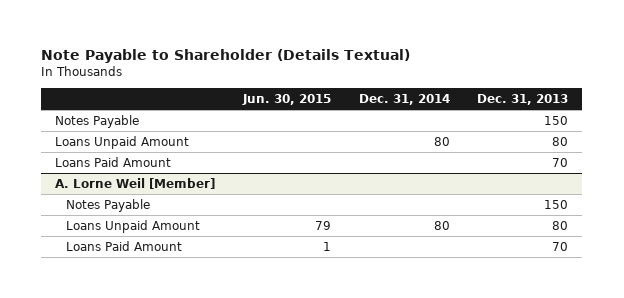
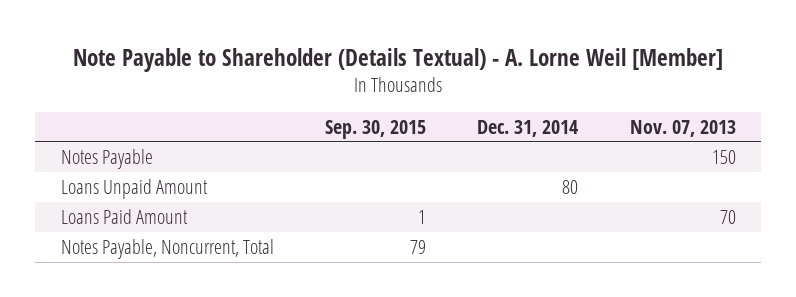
[41,48,411,63] Note Payable to Shareholder (Details Textual) -> [73,47,724,72] Note Payable to Shareholder (Details Textual) - A. Lorne Weil [Member]
[241,93,331,105] Jun. 30, 2015 -> none
[477,93,569,105] Dec. 31, 2013 -> none
none -> [325,119,427,139] Sep. 30, 2015
none -> [629,119,736,137] Nov. 07, 2013
[55,178,216,190] A. Lorne Weil [Member] -> none
[66,199,151,213] Notes Payable -> none
[66,220,201,234] Loans Unpaid Amount -> none
[66,241,183,252] Loans Paid Amount -> none
none -> [60,238,274,259] Notes Payable, Noncurrent, Total

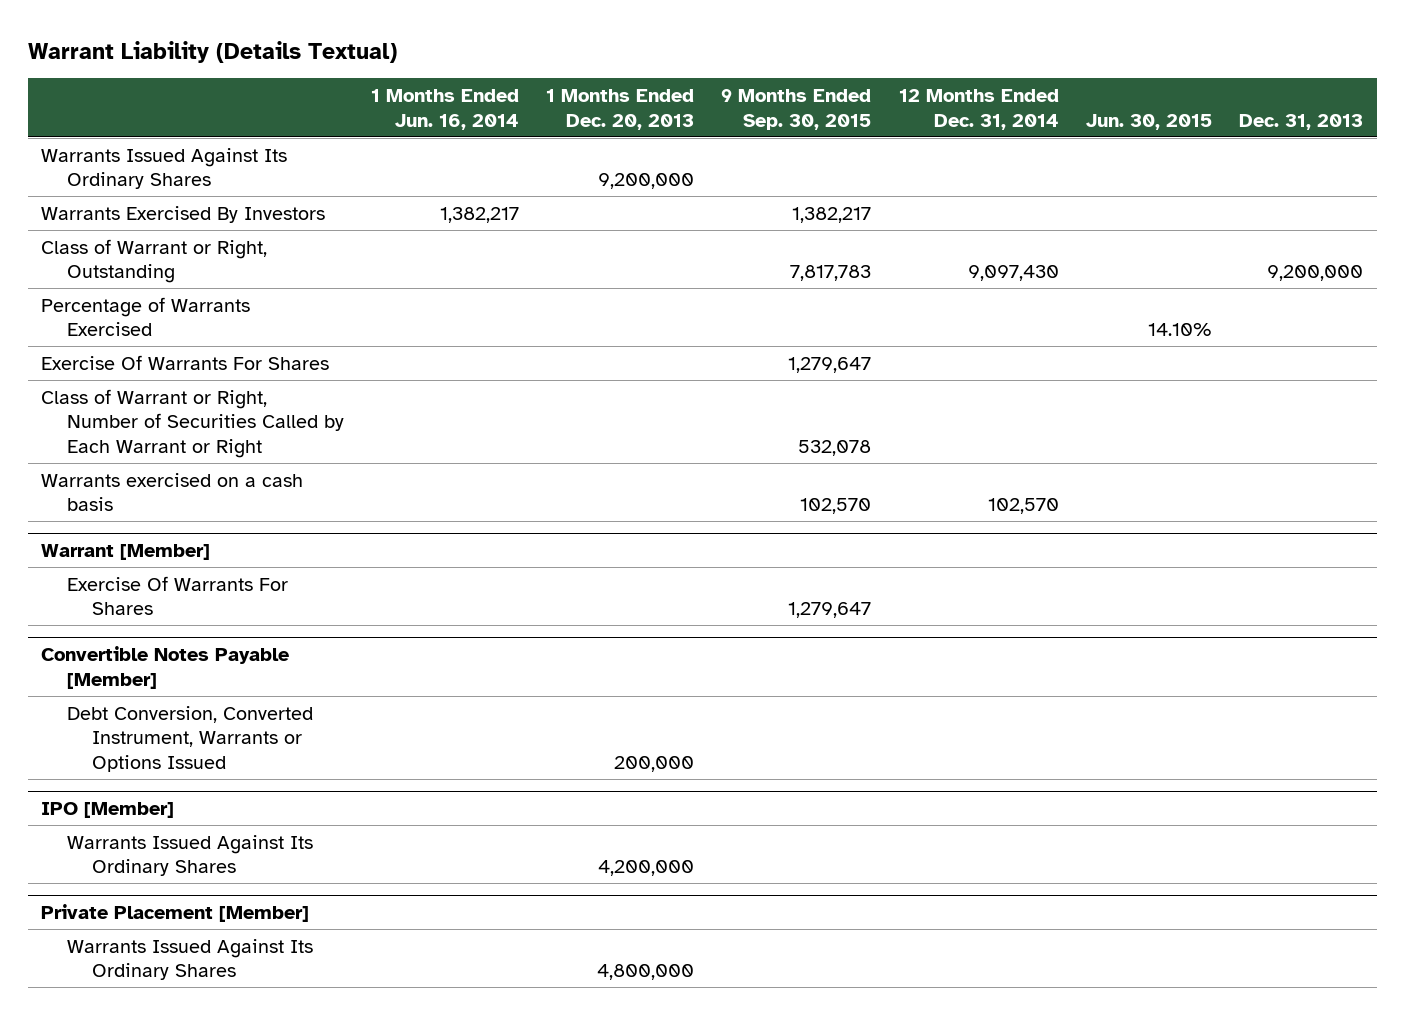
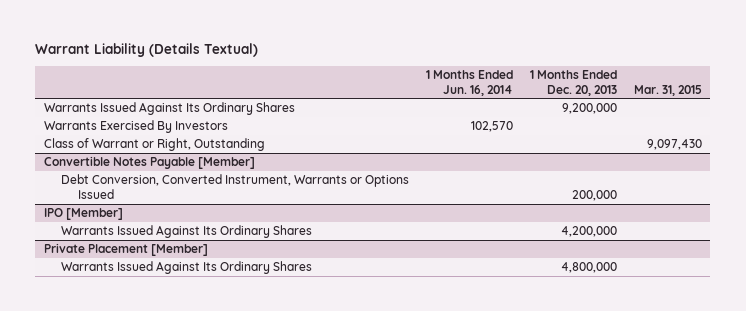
[721,89,872,130] 9 Months Ended Sep. 30, 2015 -> none
[898,89,1059,130] 12 Months Ended Dec. 31, 2014 -> none
[1085,113,1212,130] Jun. 30, 2015 -> none
[1238,113,1363,130] Dec. 31, 2013 -> none
none -> [633,84,702,96] Mar. 31, 2015
[439,206,519,223] 1,382,217 -> [470,121,513,133] 102,570
[41,296,251,337] Percentage of Warrants Exercised -> none
[41,354,330,370] Exercise Of Warrants For Shares -> none
[41,388,344,459] Class of Warrant or Right, Number of Securities Called by Each Warrant or Right -> none
[41,472,304,512] Warrants exercised on a cash basis -> none
[41,543,211,560] Warrant [Member] -> none
[66,575,288,616] Exercise Of Warrants For Shares -> none

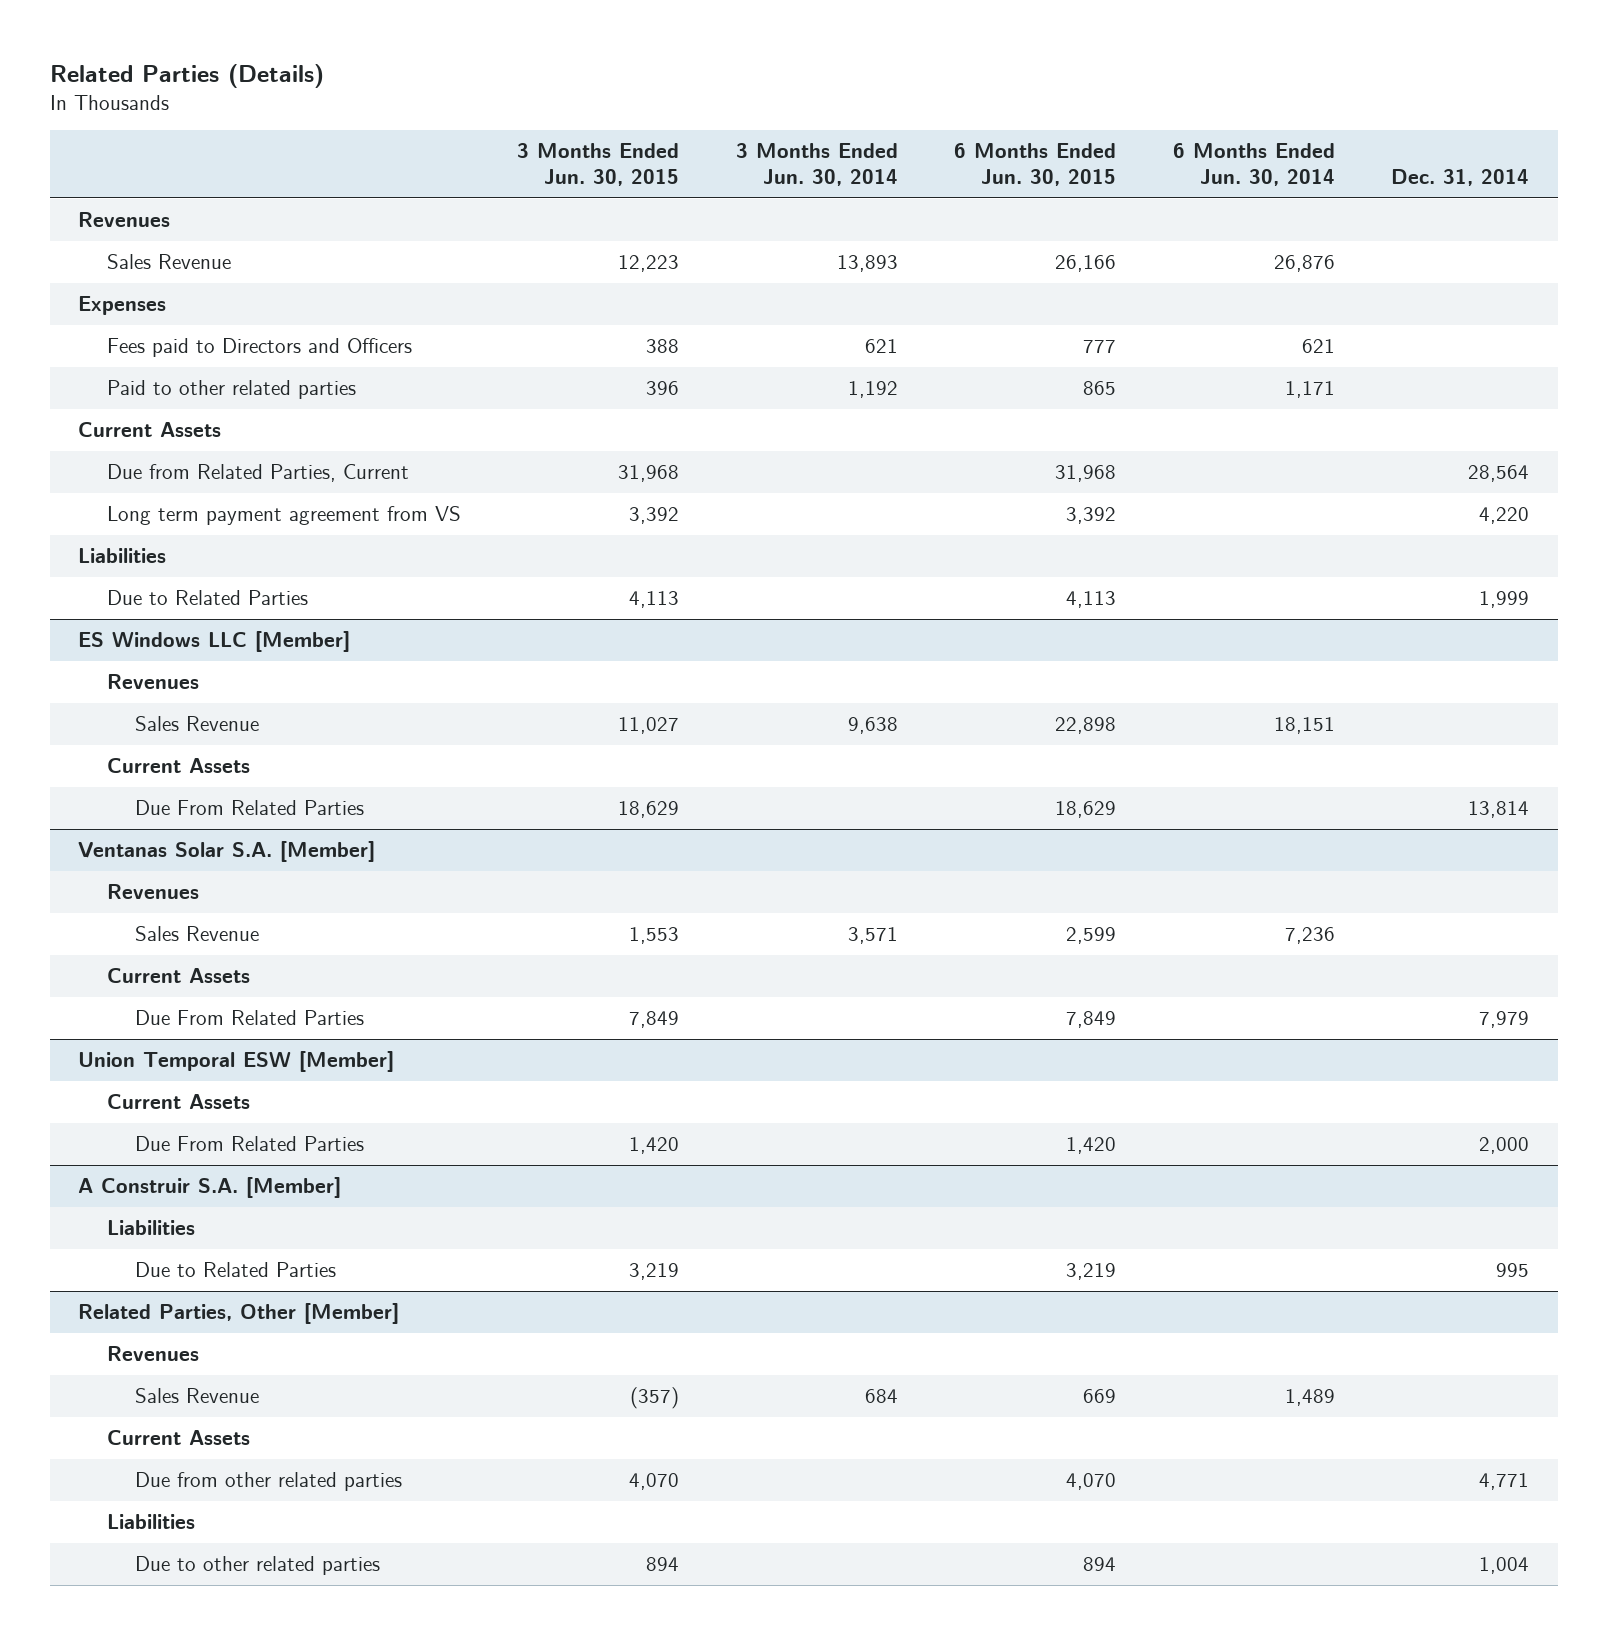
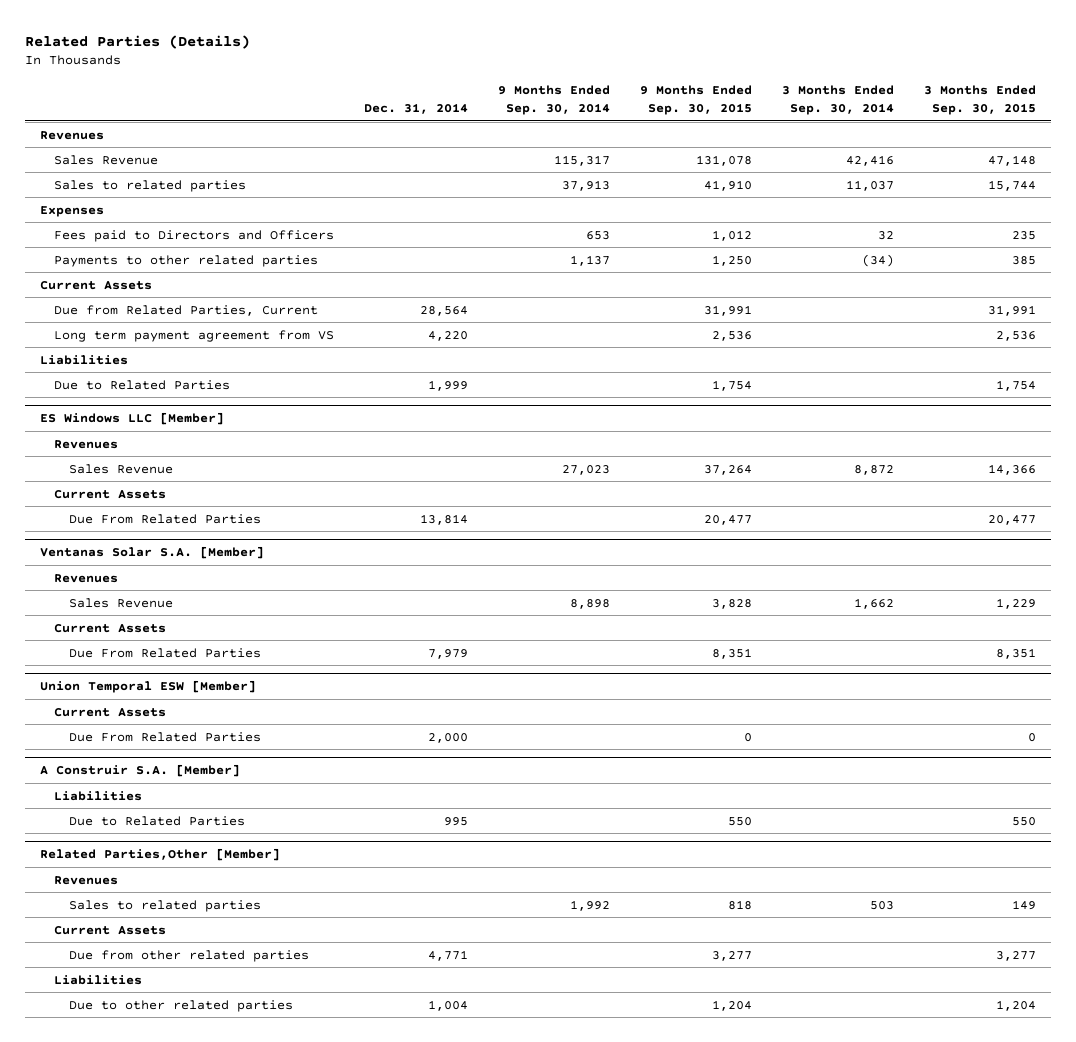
[517,143,680,187] 3 Months Ended Jun. 30, 2015 -> none
[735,143,898,187] 3 Months Ended Jun. 30, 2014 -> none
[954,143,1117,187] 6 Months Ended Jun. 30, 2015 -> none
[1172,143,1335,187] 6 Months Ended Jun. 30, 2014 -> none
none -> [498,85,611,115] 9 Months Ended Sep. 30, 2014
none -> [640,85,753,115] 9 Months Ended Sep. 30, 2015
none -> [782,85,895,115] 3 Months Ended Sep. 30, 2014
none -> [924,85,1037,115] 3 Months Ended Sep. 30, 2015
none -> [54,179,247,192] Sales to related parties
[106,380,356,400] Paid to other related parties -> [54,254,319,267] Payments to other related parties
[78,1303,400,1325] Related Parties, Other [Member] -> [39,848,280,862] Related Parties,Other [Member]
[135,1388,260,1404] Sales Revenue -> [68,899,261,912] Sales to related parties

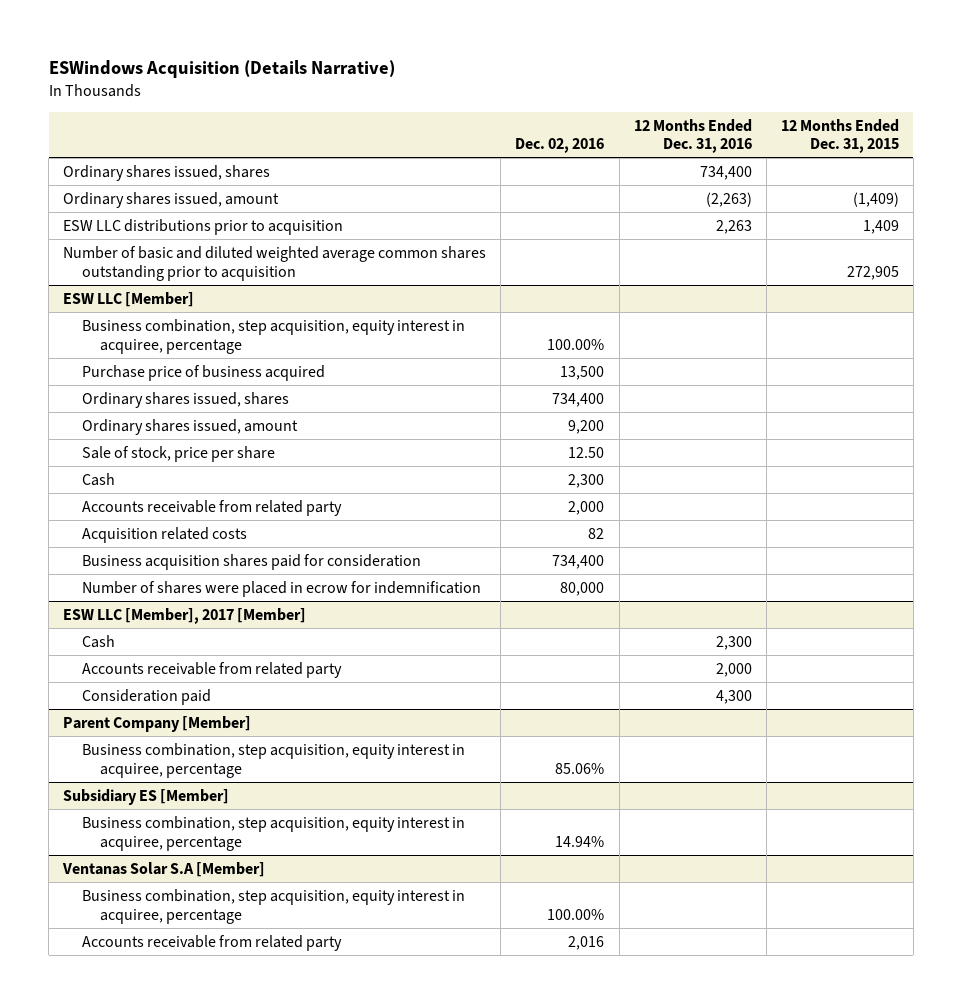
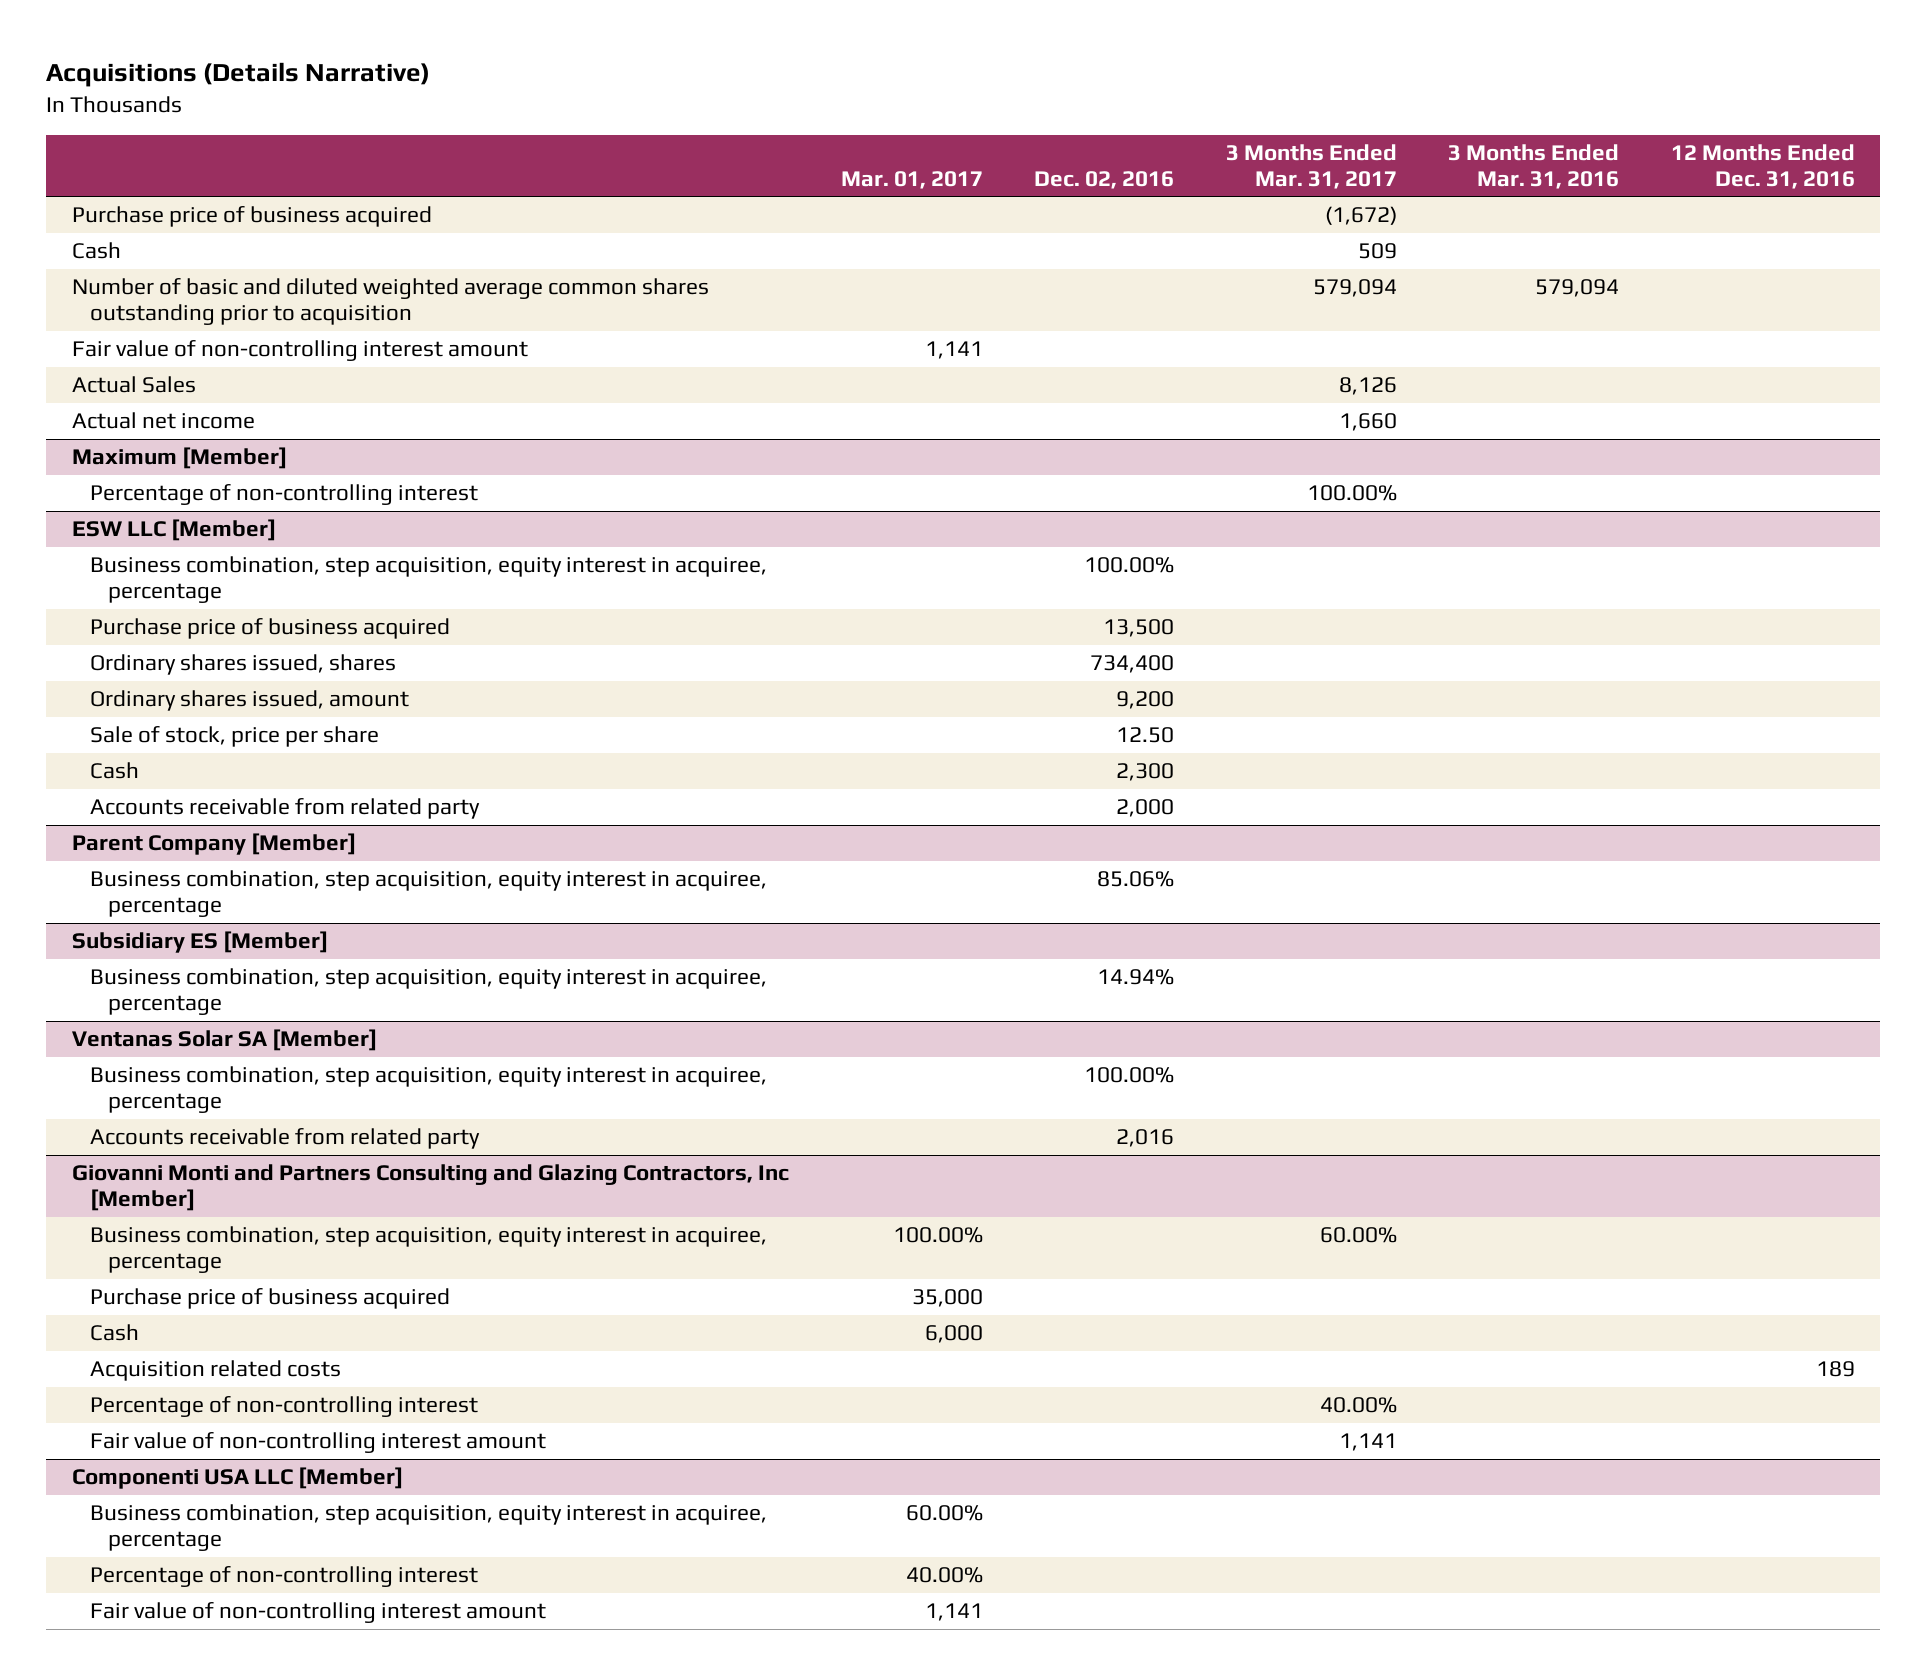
[48,59,395,78] ESWindows Acquisition (Details Narrative) -> [46,62,431,88] Acquisitions (Details Narrative)
[780,118,899,154] 12 Months Ended Dec. 31, 2015 -> none
none -> [840,170,983,189] Mar. 01, 2017
none -> [1225,143,1397,189] 3 Months Ended Mar. 31, 2017
none -> [1448,143,1620,189] 3 Months Ended Mar. 31, 2016
[63,164,271,181] Ordinary shares issued, shares -> none
[63,191,280,208] Ordinary shares issued, amount -> none
[63,218,344,235] ESW LLC distributions prior to acquisition -> none
none -> [72,206,433,228] Purchase price of business acquired
none -> [72,242,122,260] Cash
none -> [72,340,529,362] Fair value of non-controlling interest amount
none -> [72,376,197,394] Actual Sales
none -> [72,412,256,430] Actual net income
none -> [72,447,288,470] Maximum [Member]
none -> [90,484,479,506] Percentage of non-controlling interest
[81,526,247,543] Acquisition related costs -> none
[81,553,421,570] Business acquisition shares paid for consideration -> none
[81,580,481,597] Number of shares were placed in ecrow for indemnification -> none
[63,607,307,624] ESW LLC [Member], 2017 [Member] -> none
[81,634,115,648] Cash -> none
[81,661,342,678] Accounts receivable from related party -> none
[81,688,211,705] Consideration paid -> none
[62,861,266,877] Ventanas Solar S.A [Member] -> [72,1029,378,1052] Ventanas Solar SA [Member]
none -> [72,1164,790,1212] Giovanni Monti and Partners Consulting and Glazing Contractors, Inc [Member]
none -> [90,1226,768,1274] Business combination, step acquisition, equity interest in acquiree, percentage
none -> [90,1288,451,1310] Purchase price of business acquired
none -> [90,1324,140,1342] Cash
none -> [90,1360,342,1382] Acquisition related costs
none -> [90,1396,479,1418] Percentage of non-controlling interest
none -> [90,1432,547,1454] Fair value of non-controlling interest amount
none -> [72,1467,404,1490] Componenti USA LLC [Member]
none -> [90,1504,768,1552] Business combination, step acquisition, equity interest in acquiree, percentage
none -> [90,1566,479,1588] Percentage of non-controlling interest
none -> [90,1602,547,1624] Fair value of non-controlling interest amount

